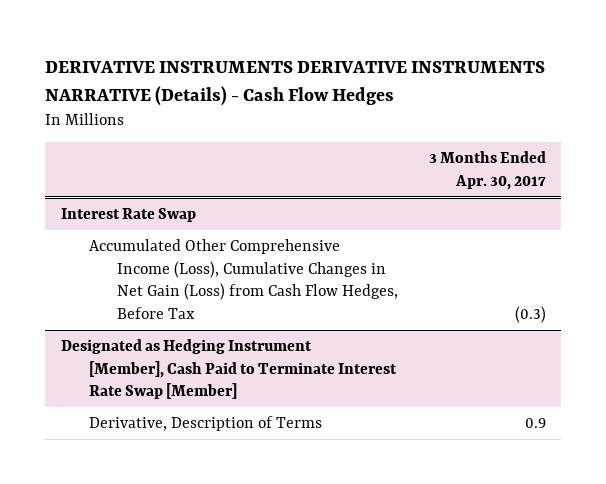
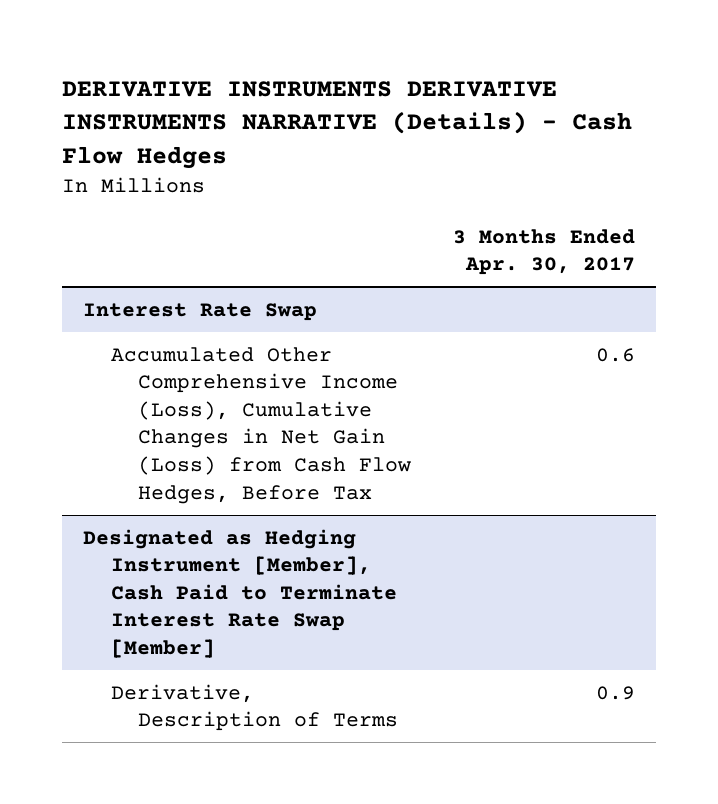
[514,306,546,324] (0.3) -> [595,347,635,362] 0.6

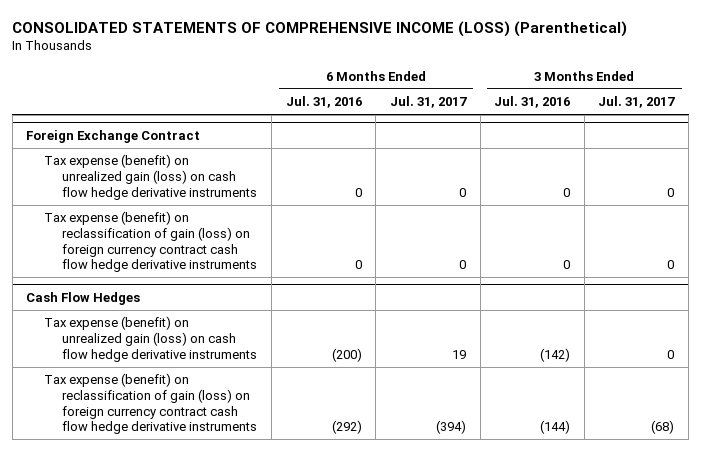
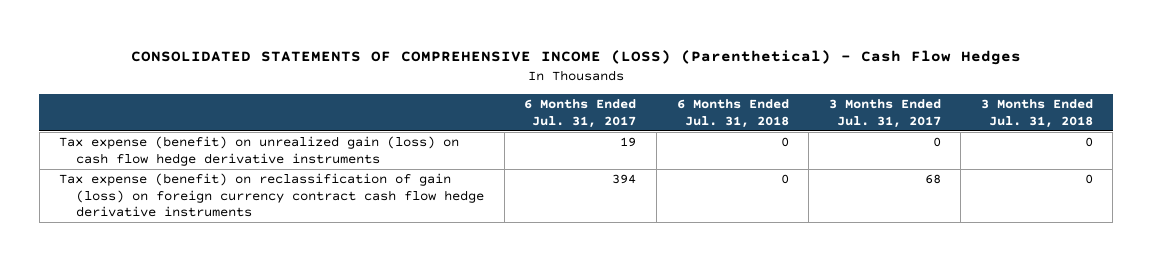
[12,20,628,37] CONSOLIDATED STATEMENTS OF COMPREHENSIVE INCOME (LOSS) (Parenthetical) -> [131,50,1022,66] CONSOLIDATED STATEMENTS OF COMPREHENSIVE INCOME (LOSS) (Parenthetical) - Cash Flow Hedges
[285,96,362,109] Jul. 31, 2016 -> none
[494,96,571,109] Jul. 31, 2016 -> none
none -> [676,99,789,128] 6 Months Ended Jul. 31, 2018
none -> [980,99,1093,128] 3 Months Ended Jul. 31, 2018
[26,130,201,144] Foreign Exchange Contract -> none
[44,154,258,200] Tax expense (benefit) on unrealized gain (loss) on cash flow hedge derivative instruments -> none
[44,211,258,273] Tax expense (benefit) on reclassification of gain (loss) on foreign currency contract cash flow hedge derivative instruments -> none
[26,292,141,306] Cash Flow Hedges -> none
[435,420,466,435] (394) -> [612,174,637,185] 394
[651,420,675,435] (68) -> [924,174,941,185] 68

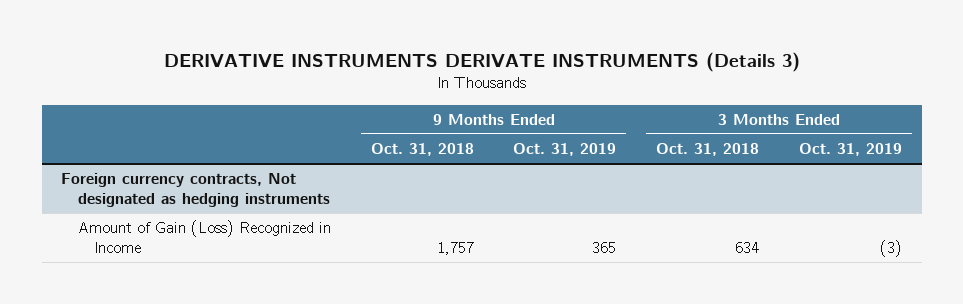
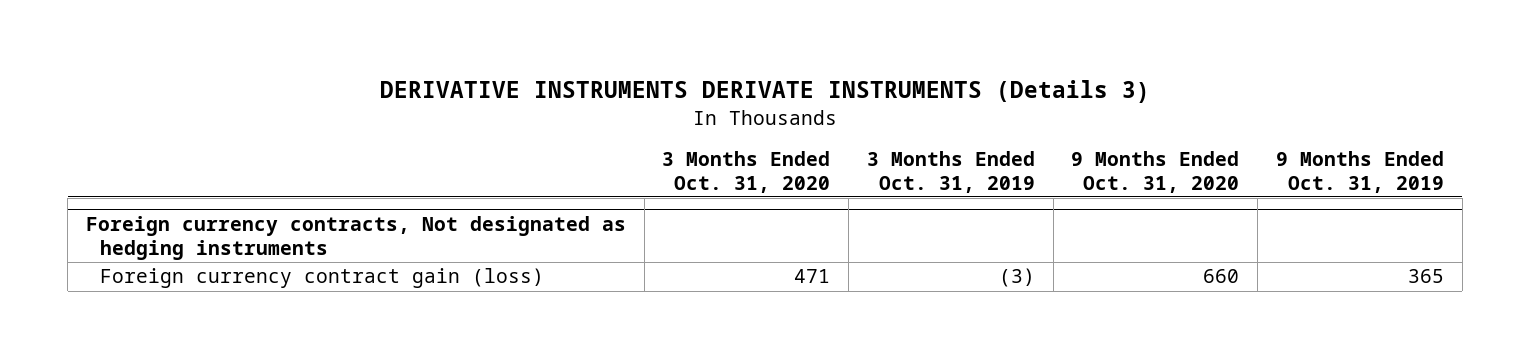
[370,143,474,157] Oct. 31, 2018 -> none
[656,143,760,157] Oct. 31, 2018 -> none
none -> [662,151,831,193] 3 Months Ended Oct. 31, 2020
none -> [1071,151,1240,193] 9 Months Ended Oct. 31, 2020
[77,220,331,254] Amount of Gain (Loss) Recognized in Income -> [100,268,545,289] Foreign currency contract gain (loss)

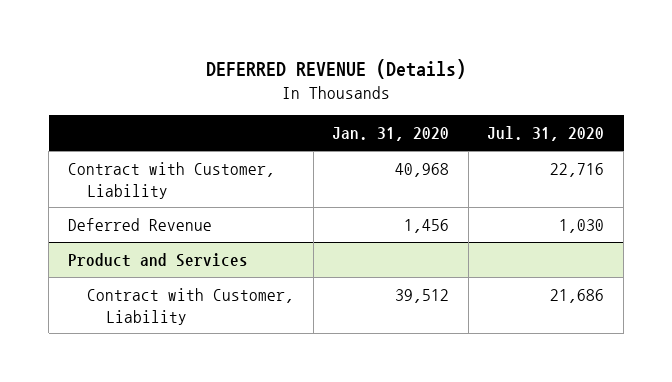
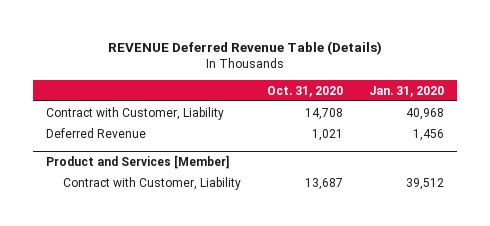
[206,59,467,80] DEFERRED REVENUE (Details) -> [108,40,383,55] REVENUE Deferred Revenue Table (Details)
[487,126,605,142] Jul. 31, 2020 -> none
none -> [266,85,343,97] Oct. 31, 2020
[67,252,248,267] Product and Services -> [46,154,231,169] Product and Services [Member]

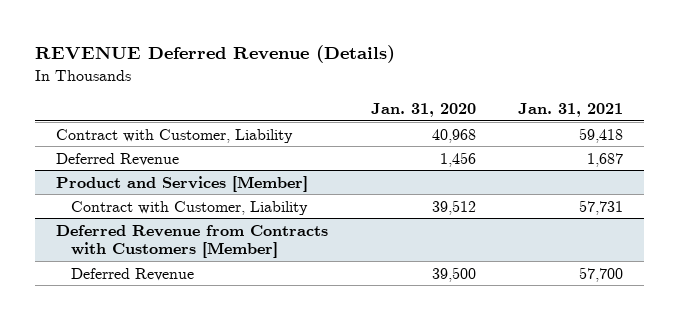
[108,40,383,55] REVENUE Deferred Revenue Table (Details) -> [34,45,395,64] REVENUE Deferred Revenue (Details)
[266,85,343,97] Oct. 31, 2020 -> none
none -> [518,103,624,118] Jan. 31, 2021
none -> [55,224,328,258] Deferred Revenue from Contracts with Customers [Member]
none -> [70,267,194,281] Deferred Revenue

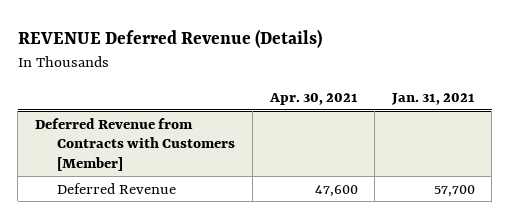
[370,103,476,118] Jan. 31, 2020 -> none
none -> [268,93,358,106] Apr. 30, 2021
[55,128,293,143] Contract with Customer, Liability -> none
[55,152,179,166] Deferred Revenue -> none
[55,175,308,192] Product and Services [Member] -> none
[70,200,308,215] Contract with Customer, Liability -> none

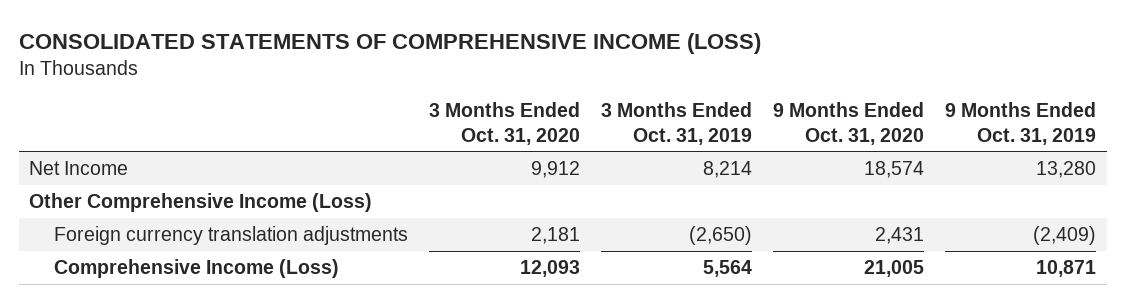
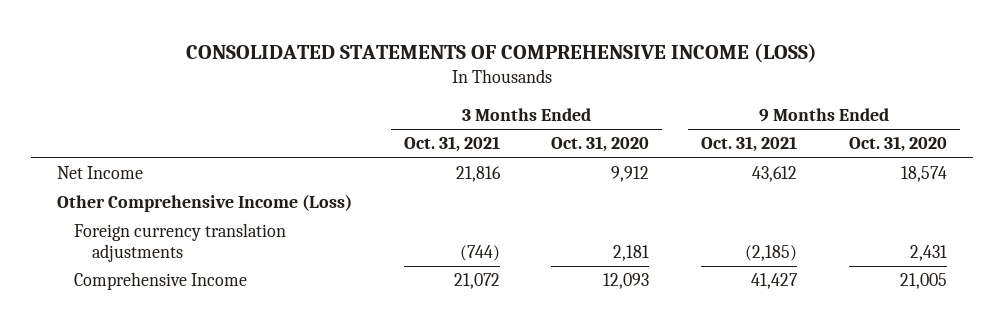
[601,102,753,145] 3 Months Ended Oct. 31, 2019 -> none
[945,102,1097,145] 9 Months Ended Oct. 31, 2019 -> none
none -> [403,136,500,153] Oct. 31, 2021
none -> [701,136,798,153] Oct. 31, 2021
[54,259,340,279] Comprehensive Income (Loss) -> [74,272,248,291] Comprehensive Income

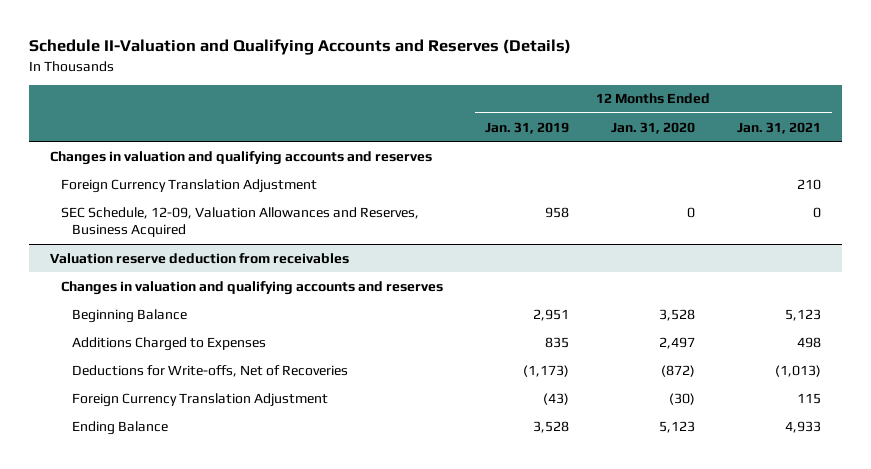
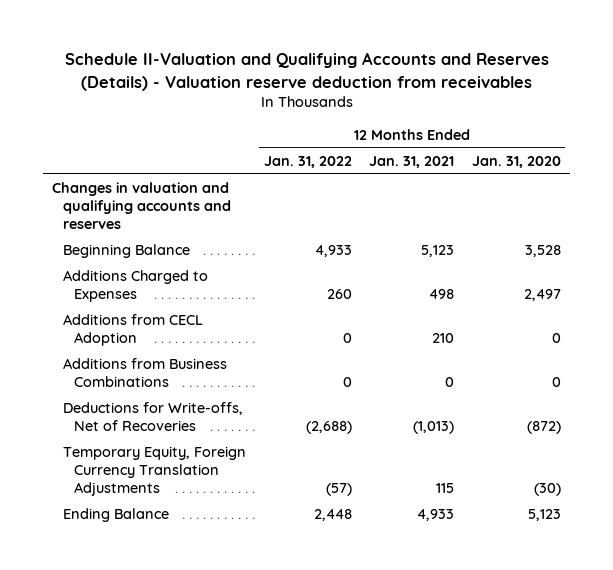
[29,39,572,56] Schedule II-Valuation and Qualifying Accounts and Reserves (Details) -> [64,52,549,91] Schedule II-Valuation and Qualifying Accounts and Reserves (Details) - Valuation reserve deduction from receivables
[485,121,570,134] Jan. 31, 2019 -> none
none -> [263,155,352,168] Jan. 31, 2022
[61,178,318,193] Foreign Currency Translation Adjustment -> none
[61,206,420,238] SEC Schedule, 12-09, Valuation Allowances and Reserves, Business Acquired -> none
[50,252,350,264] Valuation reserve deduction from receivables -> none
[61,280,444,295] Changes in valuation and qualifying accounts and reserves -> none
none -> [62,314,203,347] Additions from CECL Adoption
none -> [62,358,227,388] Additions from Business Combinations
[72,392,329,407] Foreign Currency Translation Adjustment -> [62,446,246,496] Temporary Equity, Foreign Currency Translation Adjustments

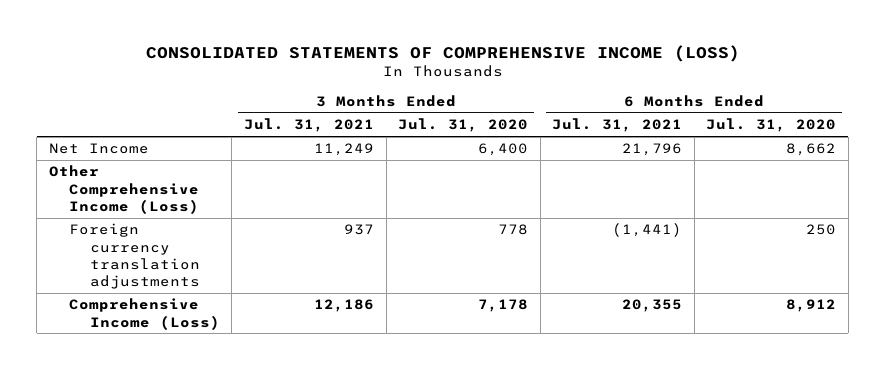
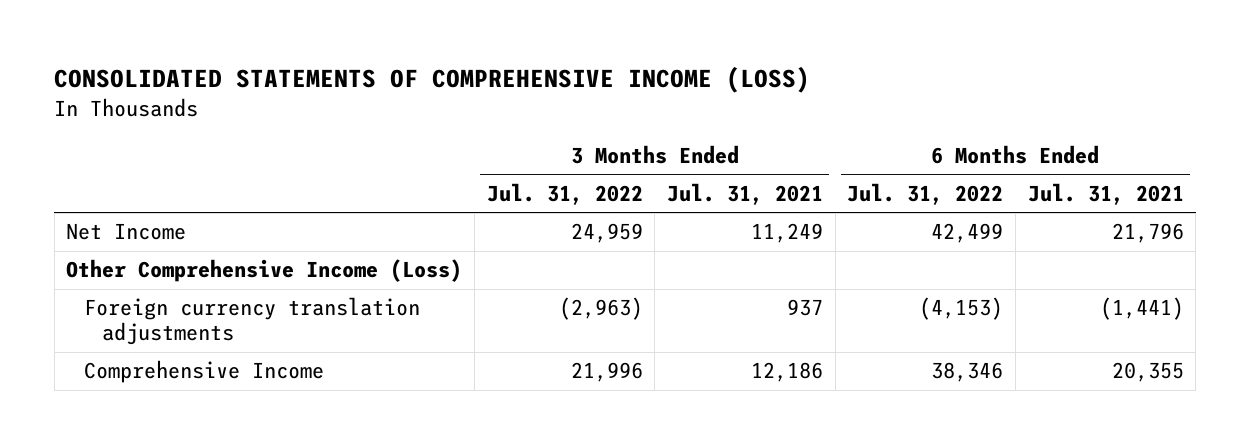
[398,118,529,133] Jul. 31, 2020 -> none
[706,118,837,133] Jul. 31, 2020 -> none
none -> [486,182,643,205] Jul. 31, 2022
none -> [847,182,1004,205] Jul. 31, 2022
[69,298,220,330] Comprehensive Income (Loss) -> [84,360,325,384] Comprehensive Income

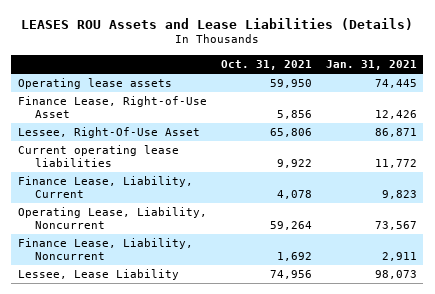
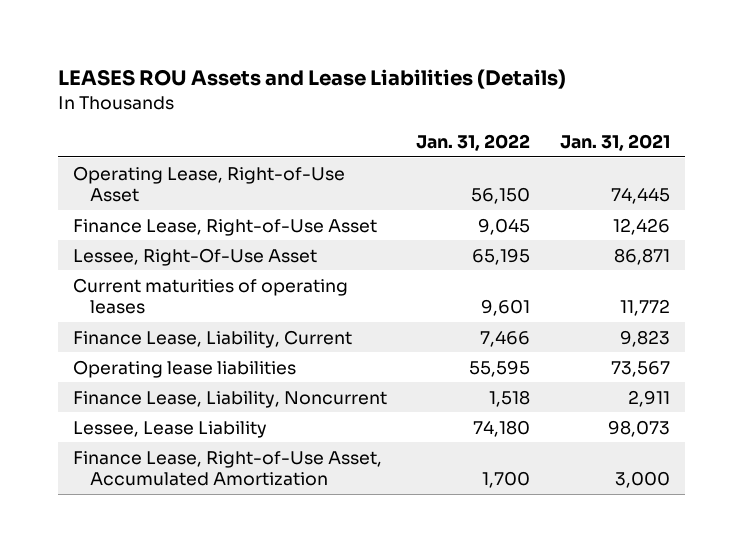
[220,59,312,70] Oct. 31, 2021 -> none
none -> [416,133,531,151] Jan. 31, 2022
[18,78,173,90] Operating lease assets -> [72,165,345,203] Operating Lease, Right-of-Use Asset
[18,145,180,168] Current operating lease liabilities -> [72,277,348,315] Current maturities of operating leases
[18,207,208,230] Operating Lease, Liability, Noncurrent -> [72,359,296,378] Operating lease liabilities
none -> [72,450,382,487] Finance Lease, Right-of-Use Asset, Accumulated Amortization

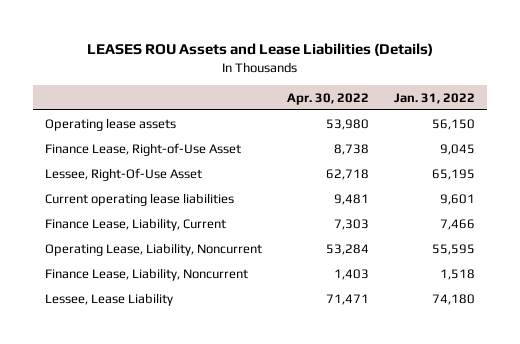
[560,133,671,151] Jan. 31, 2021 -> none
none -> [287,92,370,105] Apr. 30, 2022
[72,165,345,203] Operating Lease, Right-of-Use Asset -> [45,117,177,131] Operating lease assets
[72,277,348,315] Current maturities of operating leases -> [45,192,235,206] Current operating lease liabilities
[72,359,296,378] Operating lease liabilities -> [45,242,263,256] Operating Lease, Liability, Noncurrent
[72,450,382,487] Finance Lease, Right-of-Use Asset, Accumulated Amortization -> none

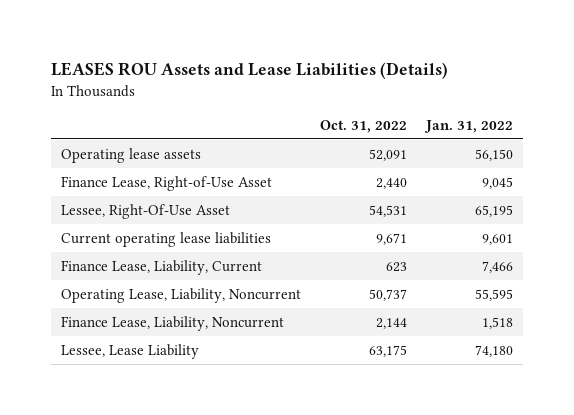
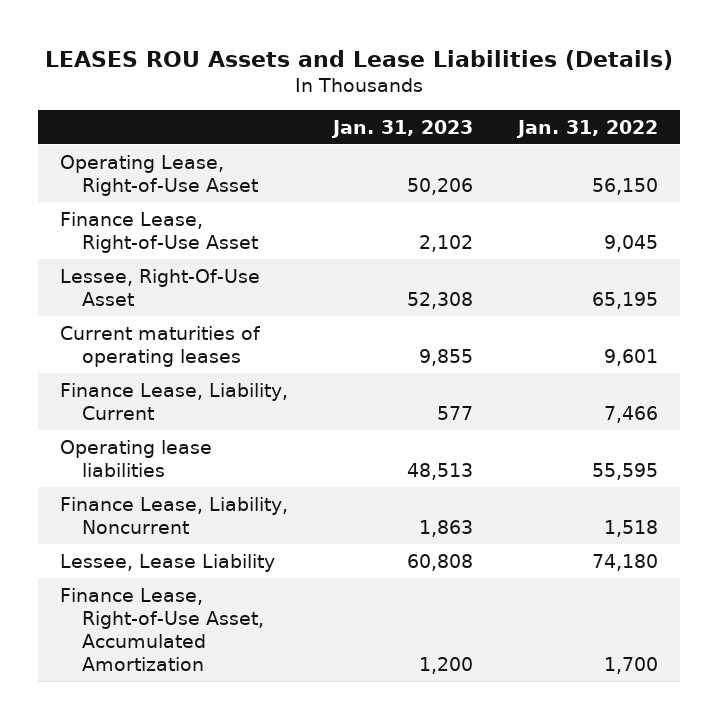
[319,119,407,133] Oct. 31, 2022 -> none
none -> [330,120,473,139] Jan. 31, 2023
[60,147,201,163] Operating lease assets -> [60,154,258,196] Operating Lease, Right-of-Use Asset
[60,231,271,247] Current operating lease liabilities -> [60,325,262,367] Current maturities of operating leases
[60,287,301,303] Operating Lease, Liability, Noncurrent -> [60,439,213,477] Operating lease liabilities
none -> [60,587,264,671] Finance Lease, Right-of-Use Asset, Accumulated Amortization

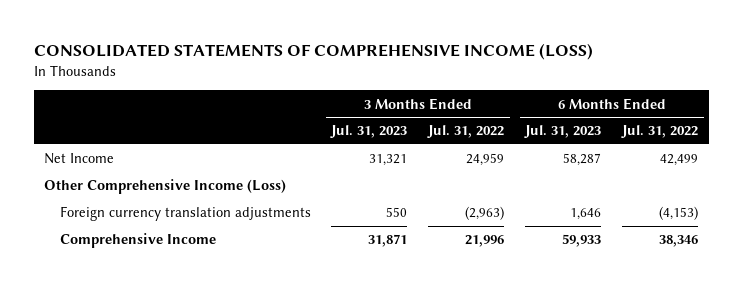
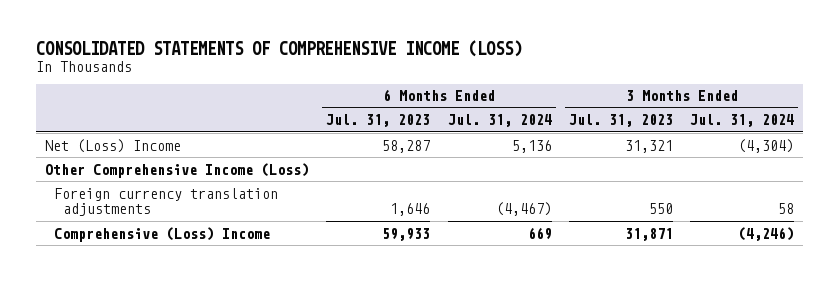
[427,125,505,139] Jul. 31, 2022 -> none
[621,125,699,139] Jul. 31, 2022 -> none
none -> [447,114,552,128] Jul. 31, 2024
none -> [690,114,795,128] Jul. 31, 2024
[44,153,115,165] Net Income -> [45,138,182,153] Net (Loss) Income
[59,233,216,249] Comprehensive Income -> [54,226,271,242] Comprehensive (Loss) Income

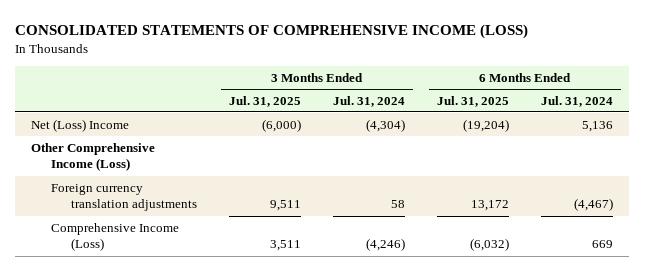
[326,114,431,128] Jul. 31, 2023 -> none
[568,114,673,128] Jul. 31, 2023 -> none
none -> [229,95,302,107] Jul. 31, 2025
none -> [437,95,510,107] Jul. 31, 2025
[54,226,271,242] Comprehensive (Loss) Income -> [51,222,180,252] Comprehensive Income (Loss)

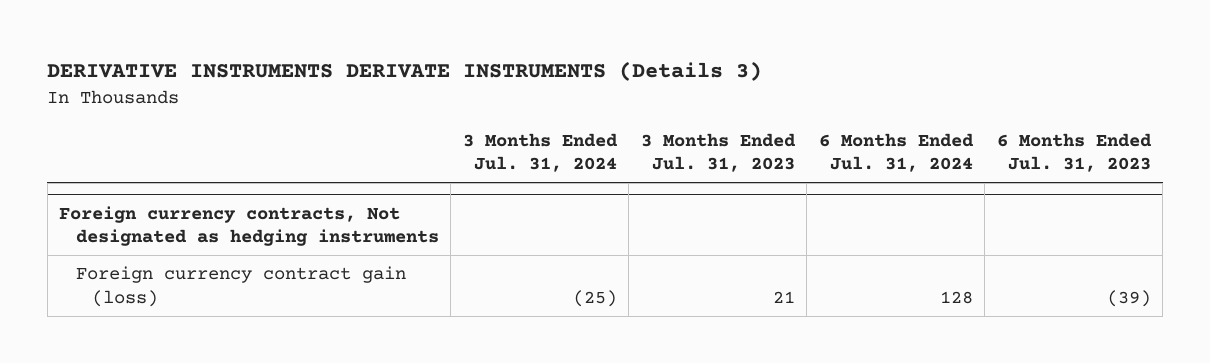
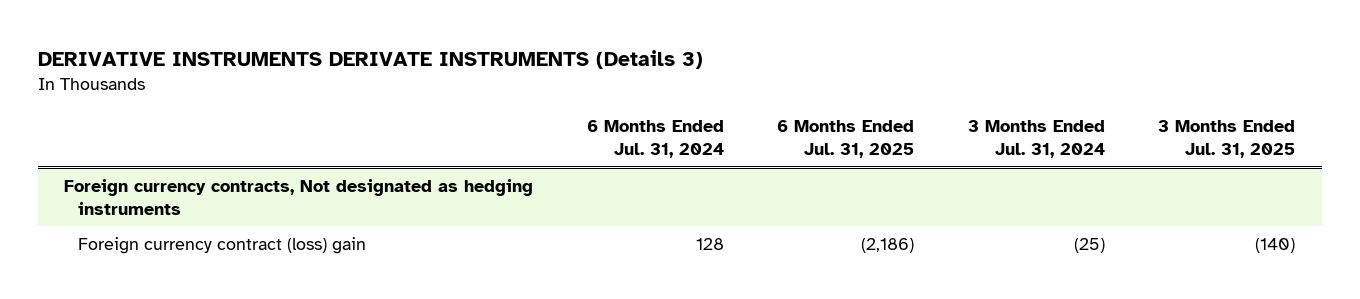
[640,132,796,173] 3 Months Ended Jul. 31, 2023 -> none
[996,132,1152,173] 6 Months Ended Jul. 31, 2023 -> none
none -> [777,120,915,159] 6 Months Ended Jul. 31, 2025
none -> [1158,120,1296,159] 3 Months Ended Jul. 31, 2025
[75,266,406,307] Foreign currency contract gain (loss) -> [78,236,367,254] Foreign currency contract (loss) gain

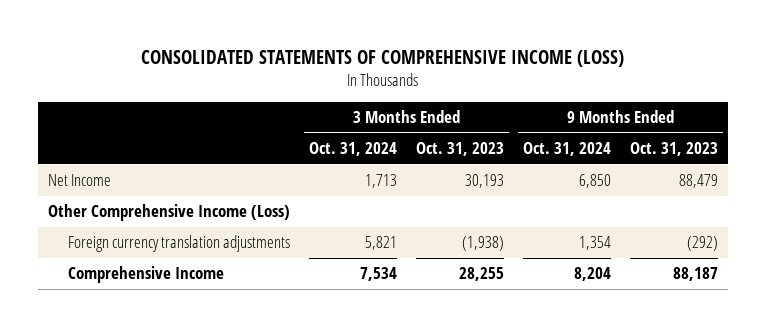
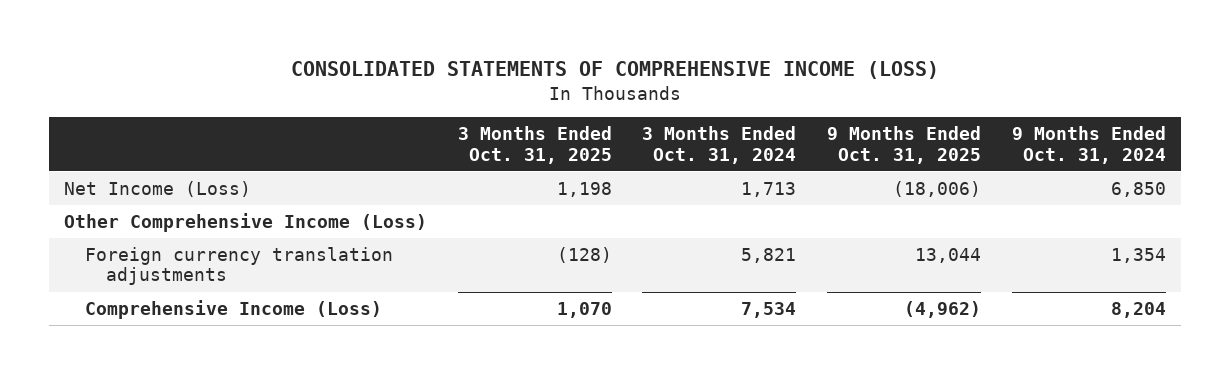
[416,142,505,157] Oct. 31, 2023 -> none
[630,142,719,157] Oct. 31, 2023 -> none
none -> [457,126,612,164] 3 Months Ended Oct. 31, 2025
none -> [826,126,981,164] 9 Months Ended Oct. 31, 2025
[47,174,111,187] Net Income -> [64,181,252,198] Net Income (Loss)
[67,266,224,284] Comprehensive Income -> [85,300,383,320] Comprehensive Income (Loss)

